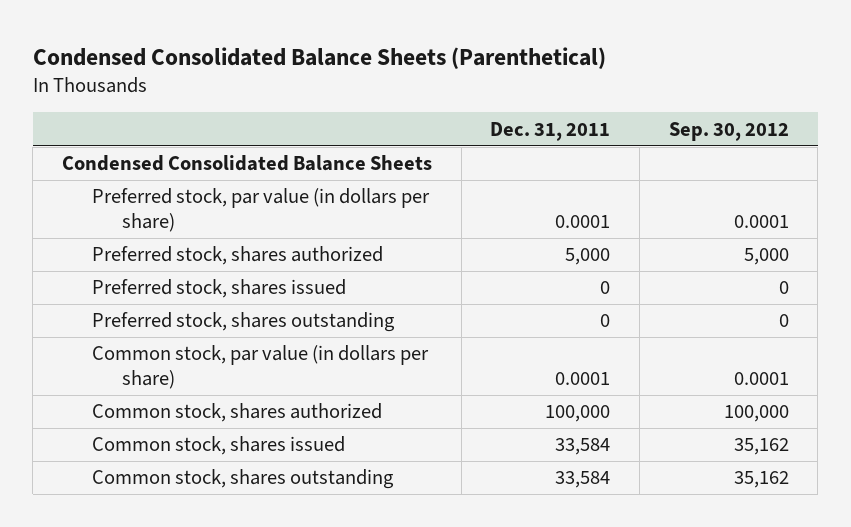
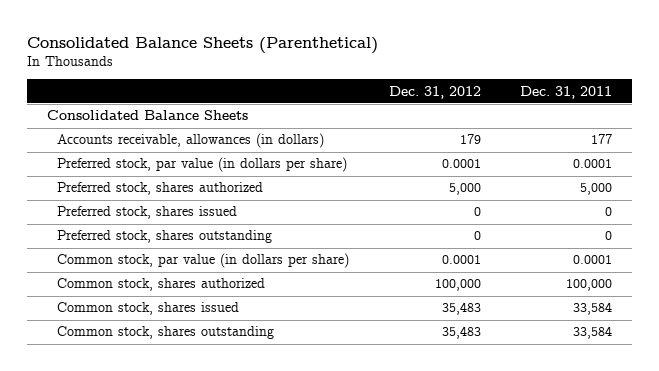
[32,46,606,69] Condensed Consolidated Balance Sheets (Parenthetical) -> [26,36,378,54] Consolidated Balance Sheets (Parenthetical)
[668,121,789,141] Sep. 30, 2012 -> none
none -> [388,85,481,99] Dec. 31, 2012
[62,155,433,172] Condensed Consolidated Balance Sheets -> [46,110,248,121] Consolidated Balance Sheets
none -> [56,133,324,149] Accounts receivable, allowances (in dollars)

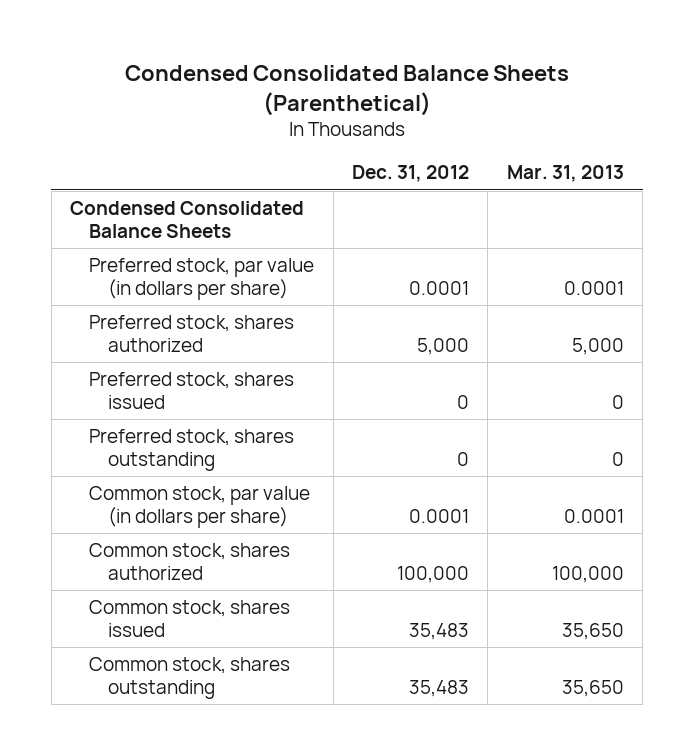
[26,36,378,54] Consolidated Balance Sheets (Parenthetical) -> [125,65,570,116] Condensed Consolidated Balance Sheets (Parenthetical)
[520,85,613,99] Dec. 31, 2011 -> none
none -> [506,165,624,183] Mar. 31, 2013
[56,133,324,149] Accounts receivable, allowances (in dollars) -> none
[46,110,248,121] Consolidated Balance Sheets -> [70,201,305,238] Condensed Consolidated Balance Sheets

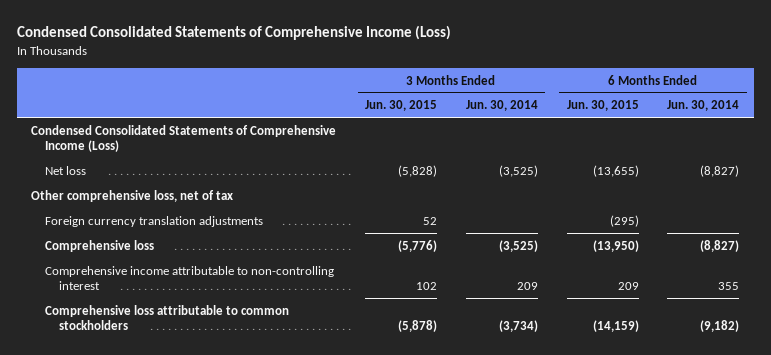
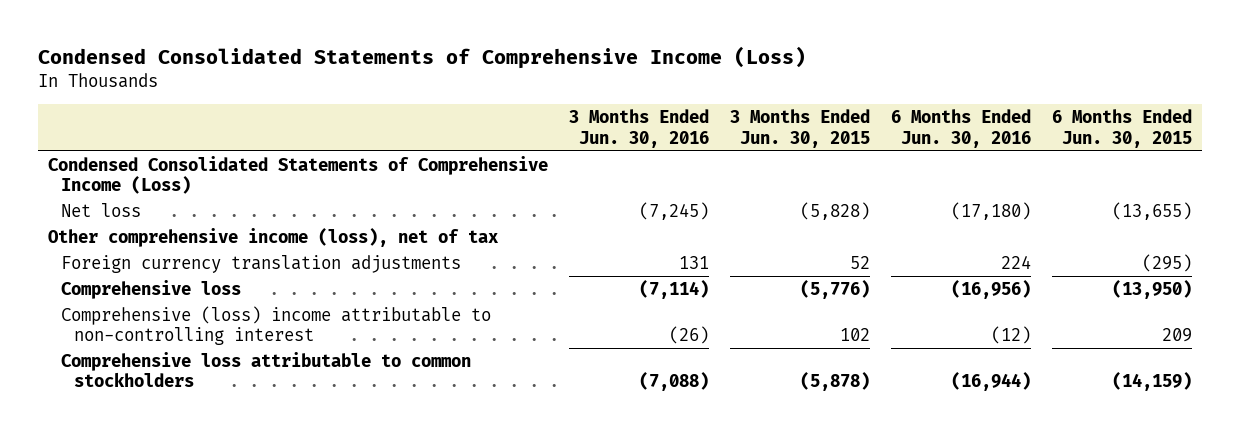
[465,100,538,112] Jun. 30, 2014 -> none
[667,100,740,112] Jun. 30, 2014 -> none
none -> [568,109,709,148] 3 Months Ended Jun. 30, 2016
none -> [890,109,1031,148] 6 Months Ended Jun. 30, 2016
[31,189,234,202] Other comprehensive loss, net of tax -> [48,227,500,247] Other comprehensive income (loss), net of tax
[45,265,335,291] Comprehensive income attributable to non-controlling interest -> [61,305,492,346] Comprehensive (loss) income attributable to non-controlling interest

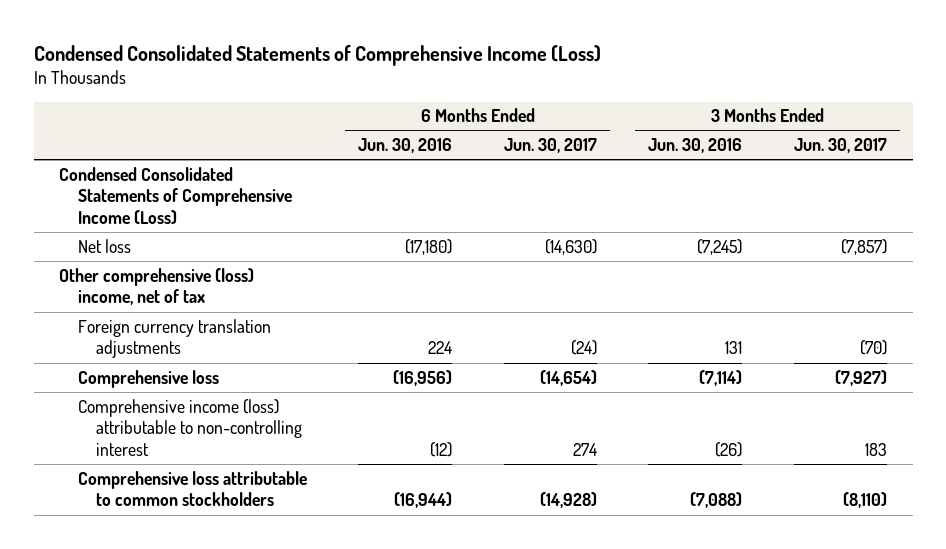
[729,109,870,148] 3 Months Ended Jun. 30, 2015 -> none
[1051,109,1192,148] 6 Months Ended Jun. 30, 2015 -> none
none -> [503,138,597,154] Jun. 30, 2017
none -> [793,138,887,154] Jun. 30, 2017
[48,227,500,247] Other comprehensive income (loss), net of tax -> [59,267,255,306] Other comprehensive (loss) income, net of tax
[61,305,492,346] Comprehensive (loss) income attributable to non-controlling interest -> [77,398,303,457] Comprehensive income (loss) attributable to non-controlling interest

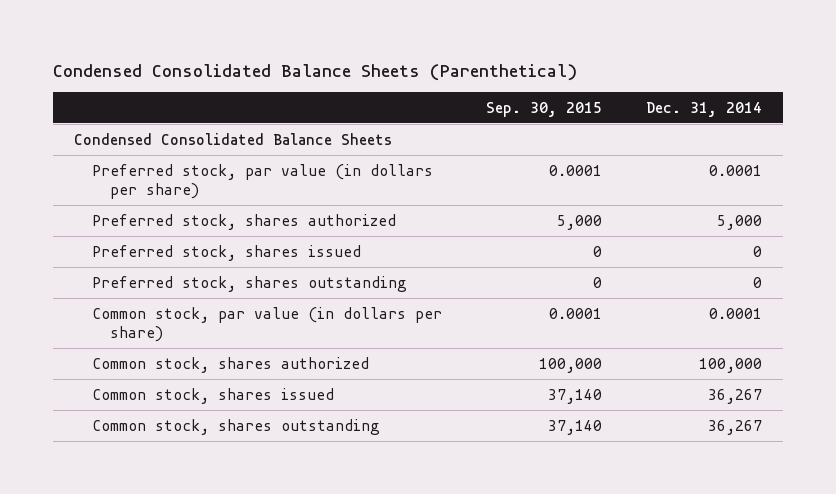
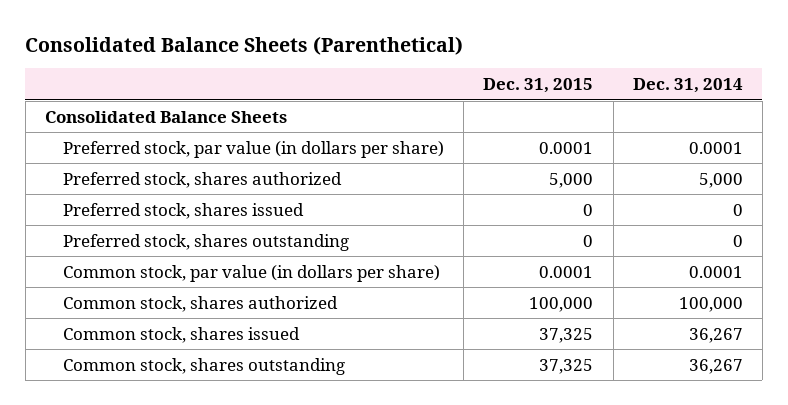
[52,63,577,81] Condensed Consolidated Balance Sheets (Parenthetical) -> [25,35,464,55] Consolidated Balance Sheets (Parenthetical)
[485,101,602,117] Sep. 30, 2015 -> none
none -> [483,78,594,94] Dec. 31, 2015
[74,132,393,145] Condensed Consolidated Balance Sheets -> [44,110,287,123] Consolidated Balance Sheets

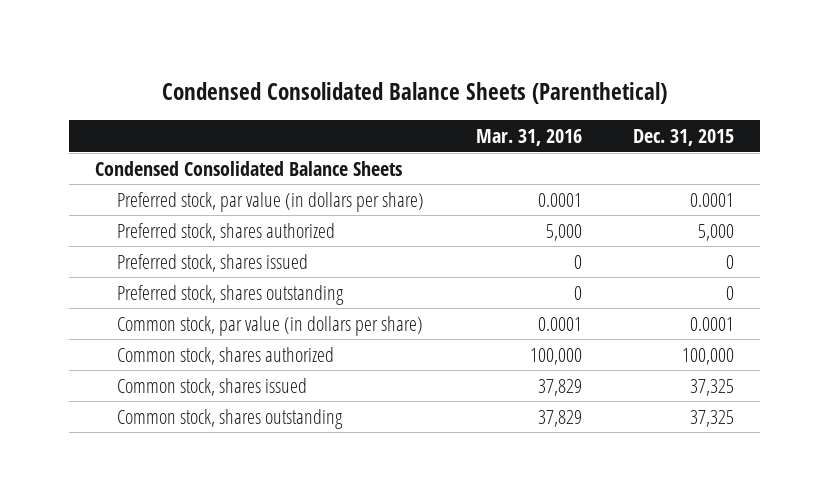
[25,35,464,55] Consolidated Balance Sheets (Parenthetical) -> [161,82,667,105] Condensed Consolidated Balance Sheets (Parenthetical)
[632,78,743,94] Dec. 31, 2014 -> none
none -> [475,129,582,147] Mar. 31, 2016
[44,110,287,123] Consolidated Balance Sheets -> [95,160,403,176] Condensed Consolidated Balance Sheets

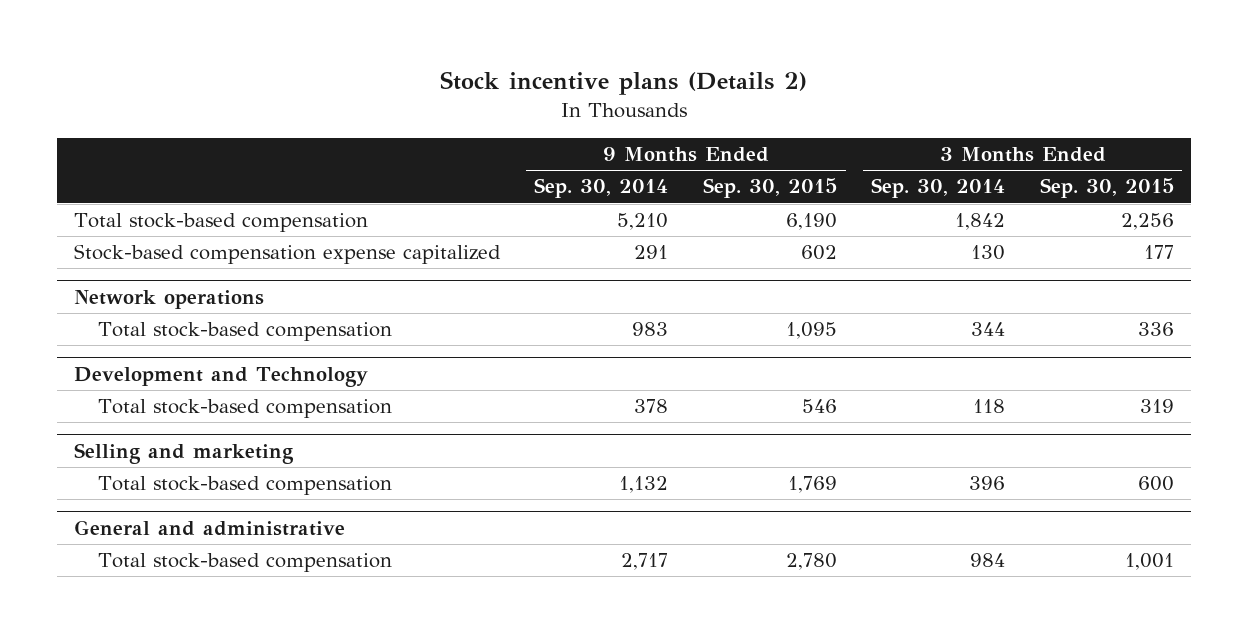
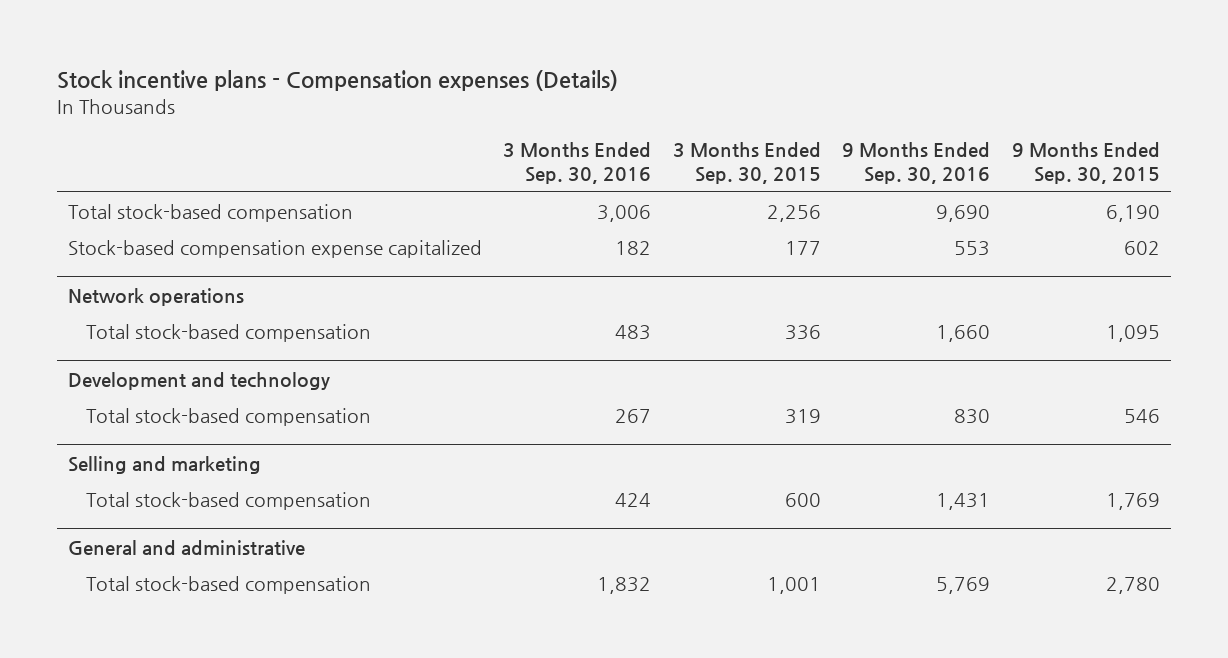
[439,70,807,95] Stock incentive plans (Details 2) -> [56,69,618,91] Stock incentive plans - Compensation expenses (Details)
[534,178,669,199] Sep. 30, 2014 -> none
[871,178,1006,199] Sep. 30, 2014 -> none
none -> [503,142,652,185] 3 Months Ended Sep. 30, 2016
none -> [842,142,991,185] 9 Months Ended Sep. 30, 2016
[74,366,369,387] Development and Technology -> [67,371,330,390] Development and technology

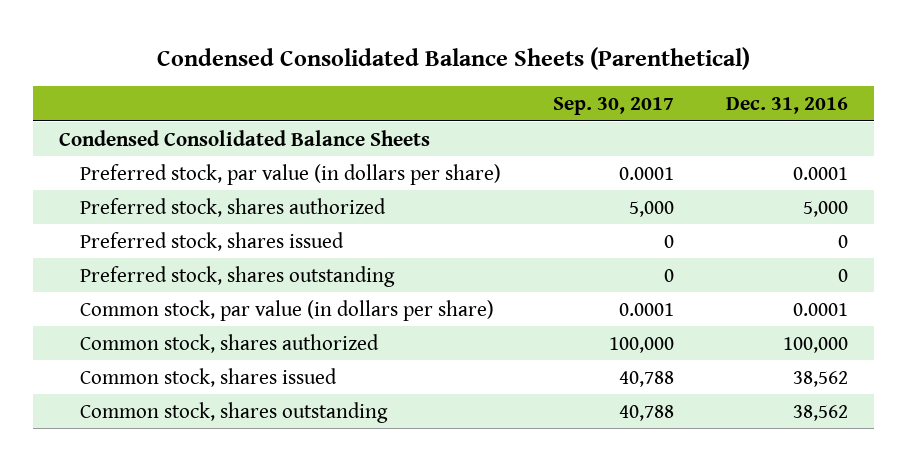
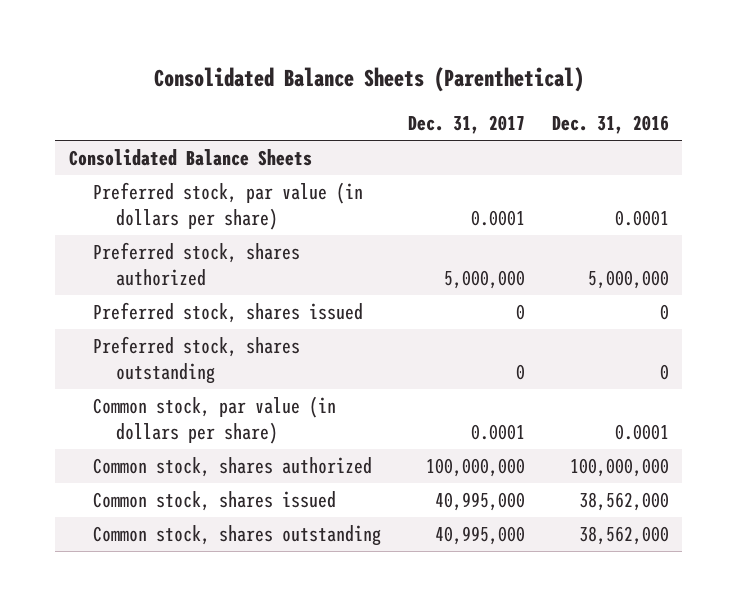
[156,46,750,70] Condensed Consolidated Balance Sheets (Parenthetical) -> [153,67,584,93] Consolidated Balance Sheets (Parenthetical)
[553,96,675,115] Sep. 30, 2017 -> none
none -> [407,114,525,134] Dec. 31, 2017
[59,129,431,146] Condensed Consolidated Balance Sheets -> [68,149,312,167] Consolidated Balance Sheets
[803,200,849,217] 5,000 -> [587,269,669,289] 5,000,000
[783,336,849,353] 100,000 -> [569,458,669,478] 100,000,000
[793,370,849,387] 38,562 -> [578,492,669,512] 38,562,000
[793,404,849,421] 38,562 -> [578,526,669,546] 38,562,000

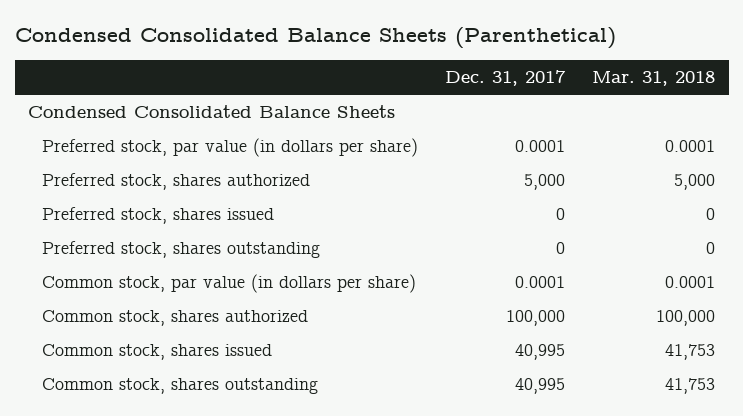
[153,67,584,93] Consolidated Balance Sheets (Parenthetical) -> [14,27,616,50] Condensed Consolidated Balance Sheets (Parenthetical)
[551,114,669,134] Dec. 31, 2016 -> none
none -> [592,71,716,87] Mar. 31, 2018
[68,149,312,167] Consolidated Balance Sheets -> [28,105,396,119] Condensed Consolidated Balance Sheets
[443,269,525,289] 5,000,000 -> [524,174,566,191] 5,000
[425,458,525,478] 100,000,000 -> [506,310,566,327] 100,000
[434,492,525,512] 40,995,000 -> [515,344,566,361] 40,995
[434,526,525,546] 40,995,000 -> [515,378,566,395] 40,995

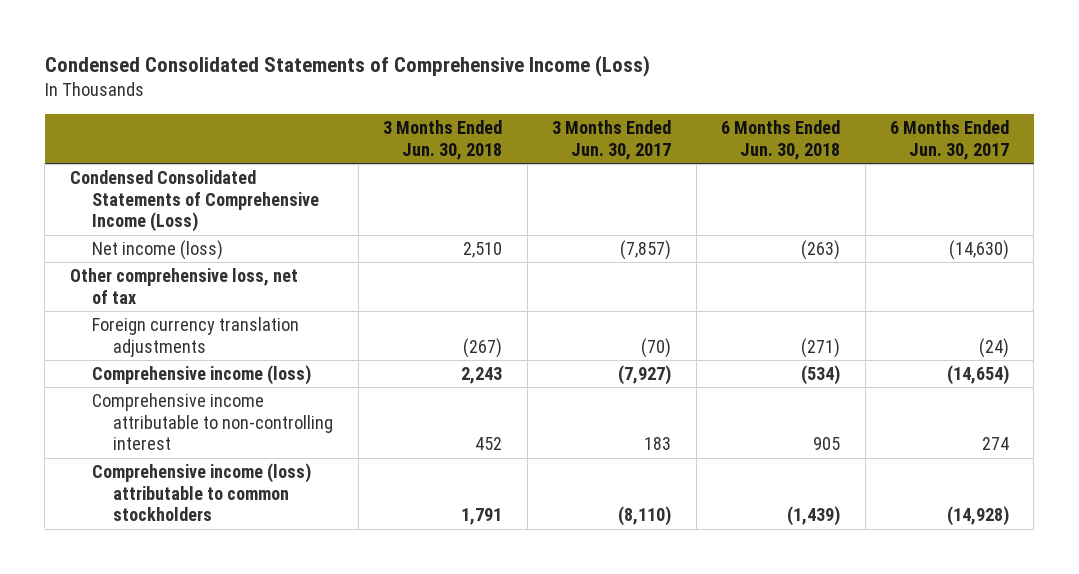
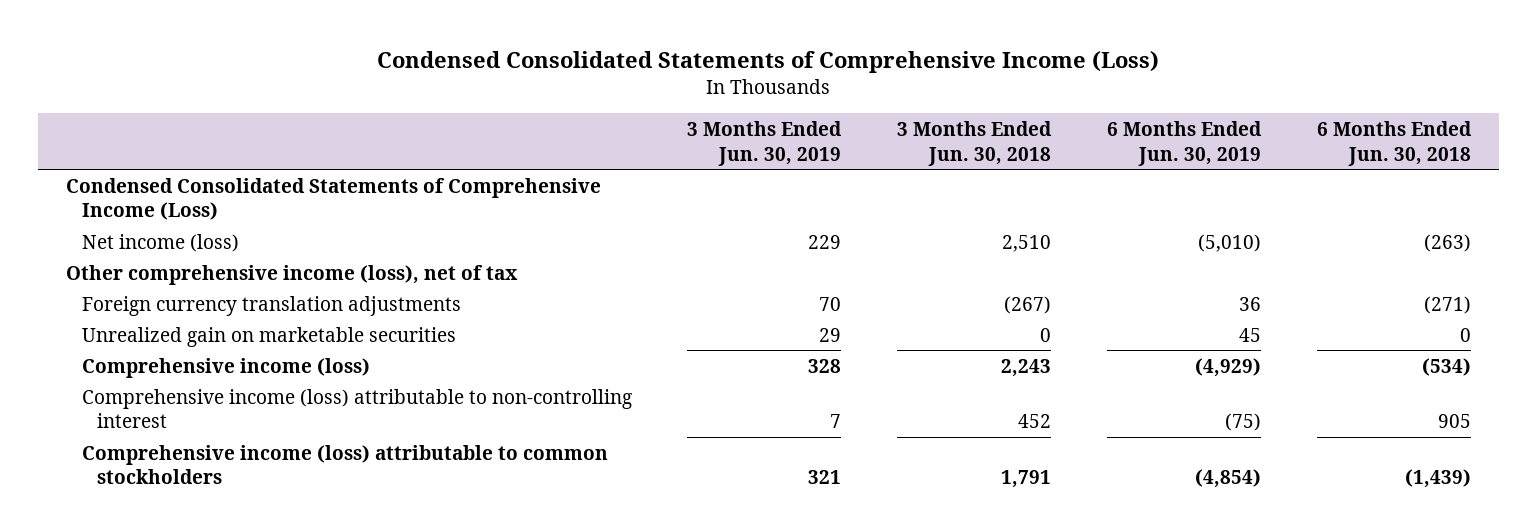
[552,119,672,160] 3 Months Ended Jun. 30, 2017 -> none
[889,119,1009,160] 6 Months Ended Jun. 30, 2017 -> none
none -> [687,120,843,166] 3 Months Ended Jun. 30, 2019
none -> [1107,120,1263,166] 6 Months Ended Jun. 30, 2019
[69,267,298,304] Other comprehensive loss, net of tax -> [65,264,518,285] Other comprehensive income (loss), net of tax
none -> [81,326,456,347] Unrealized gain on marketable securities
[91,392,334,451] Comprehensive income attributable to non-controlling interest -> [81,388,632,429] Comprehensive income (loss) attributable to non-controlling interest

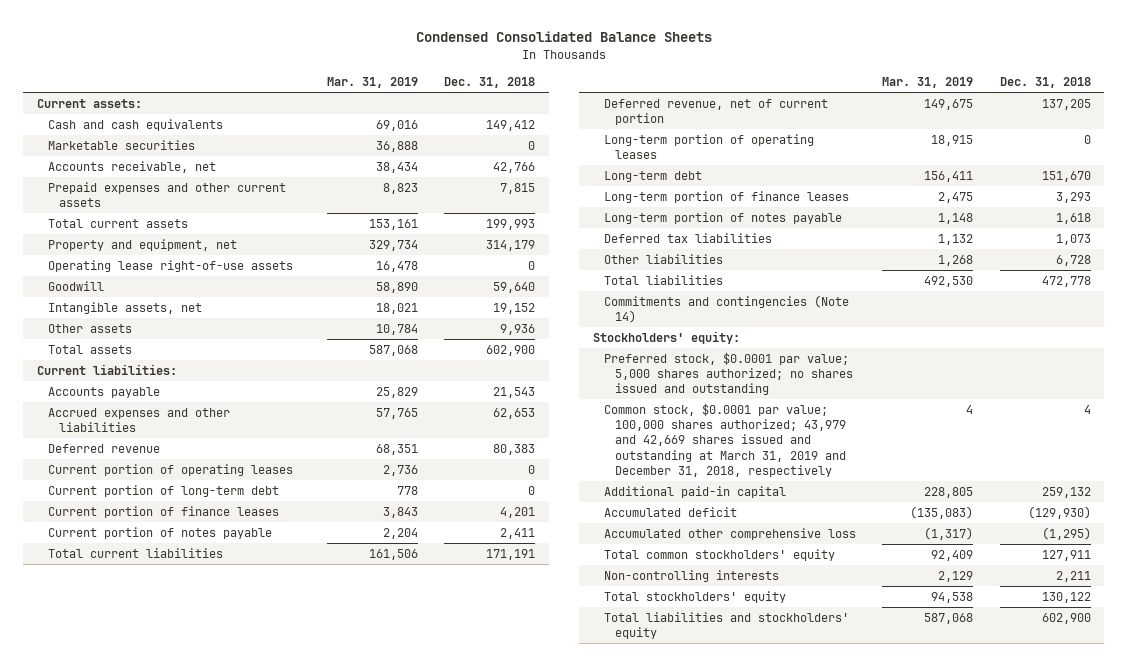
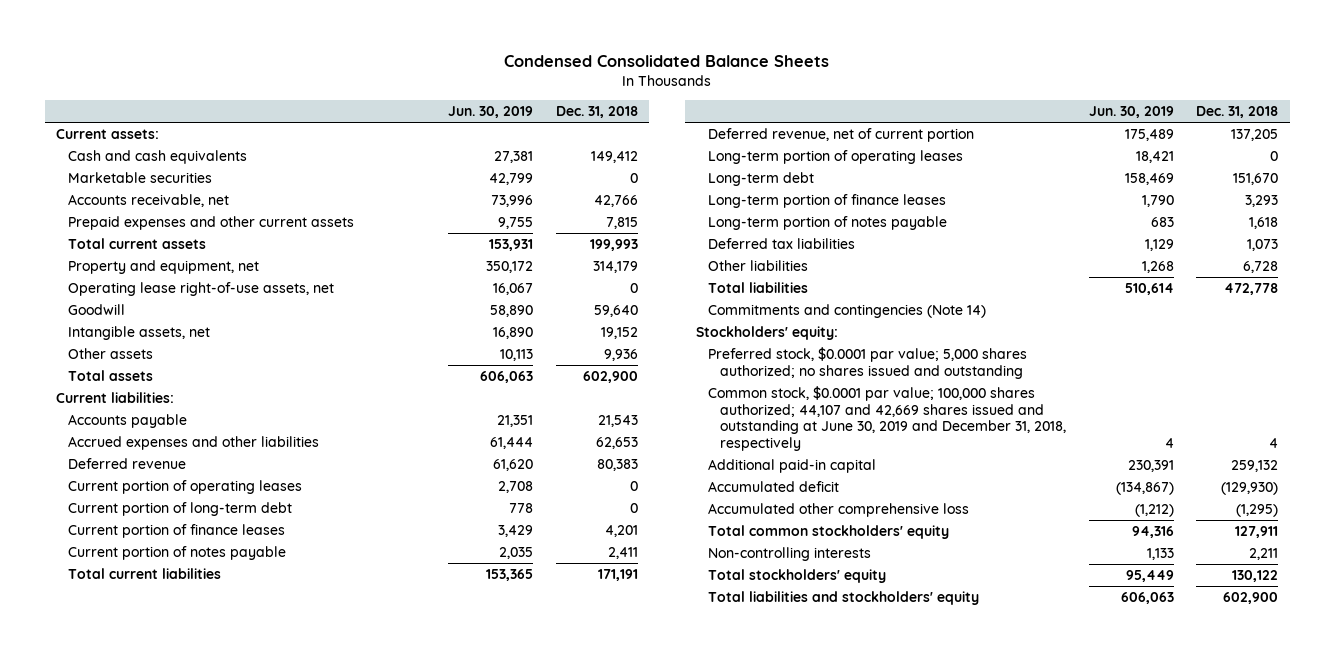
[326,77,418,89] Mar. 31, 2019 -> none
none -> [448,106,534,119] Jun. 30, 2019
[47,259,293,272] Operating lease right-of-use assets -> [67,282,334,297] Operating lease right-of-use assets, net
[603,402,846,477] Common stock, $0.0001 par value; 100,000 shares authorized; 43,979 and 42,669 shares issued and outstanding at March 31, 2019 and December 31, 2018, respectively -> [708,386,1067,451] Common stock, $0.0001 par value; 100,000 shares authorized; 44,107 and 42,669 shares issued and outstanding at June 30, 2019 and December 31, 2018, respectively

